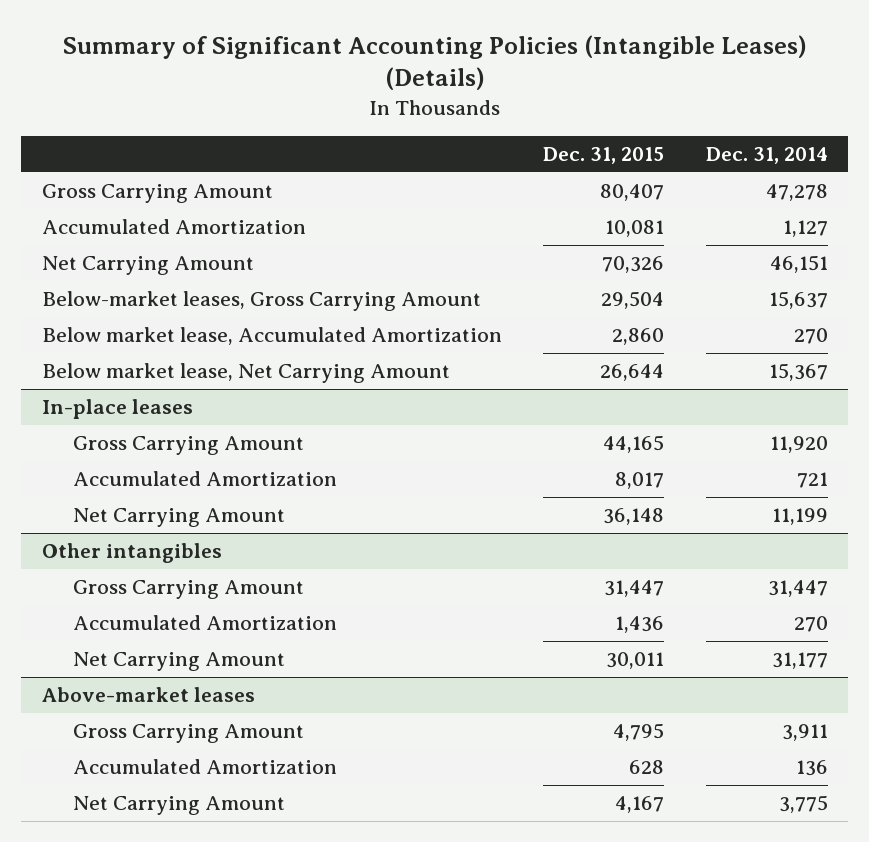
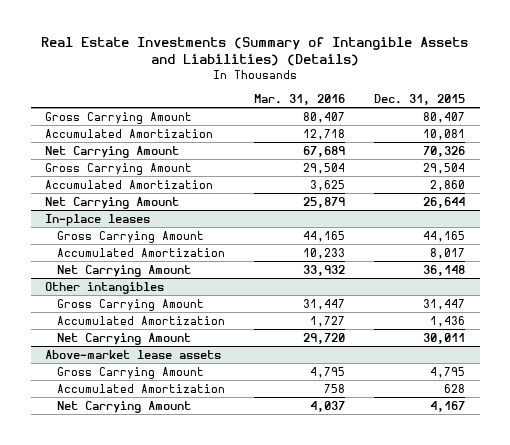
[62,34,807,91] Summary of Significant Accounting Policies (Intangible Leases) (Details) -> [41,37,469,67] Real Estate Investments (Summary of Intangible Assets and Liabilities) (Details)
[705,147,828,165] Dec. 31, 2014 -> none
none -> [254,93,346,105] Mar. 31, 2016
[41,291,481,312] Below-market leases, Gross Carrying Amount -> [45,162,193,175] Gross Carrying Amount
[41,327,502,346] Below market lease, Accumulated Amortization -> [45,179,214,189] Accumulated Amortization
[41,363,450,384] Below market lease, Net Carrying Amount -> [45,196,180,209] Net Carrying Amount
[41,687,255,703] Above-market leases -> [45,349,222,359] Above-market lease assets

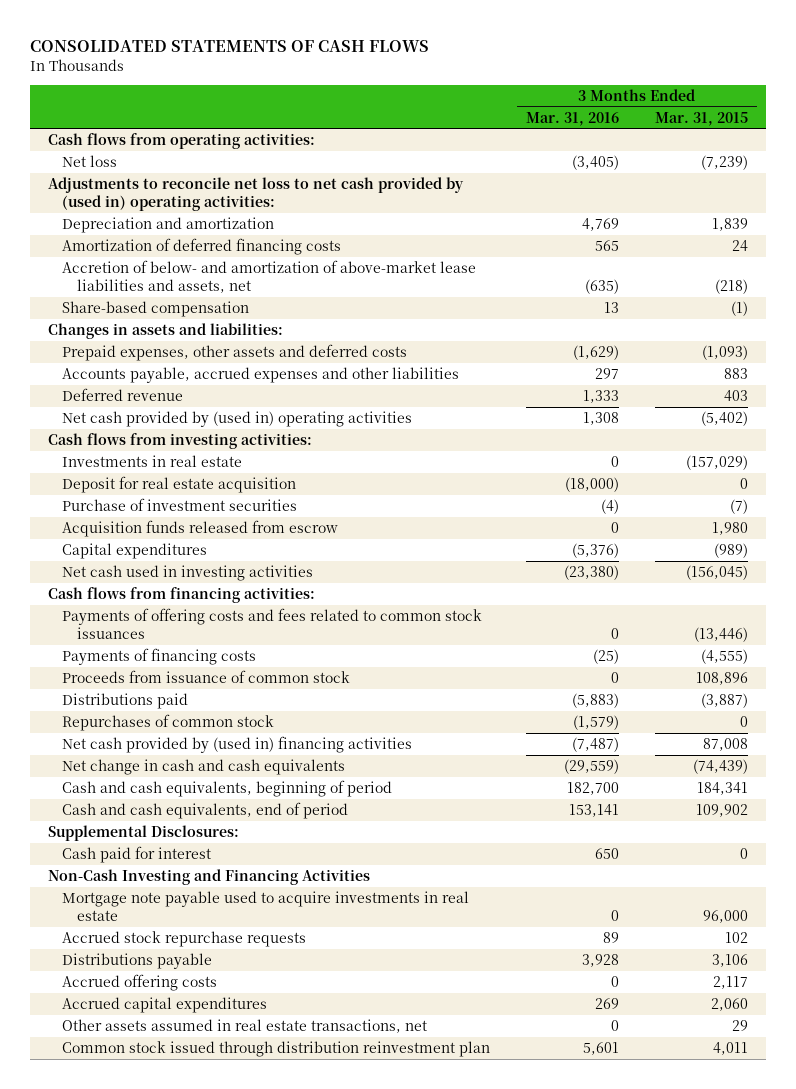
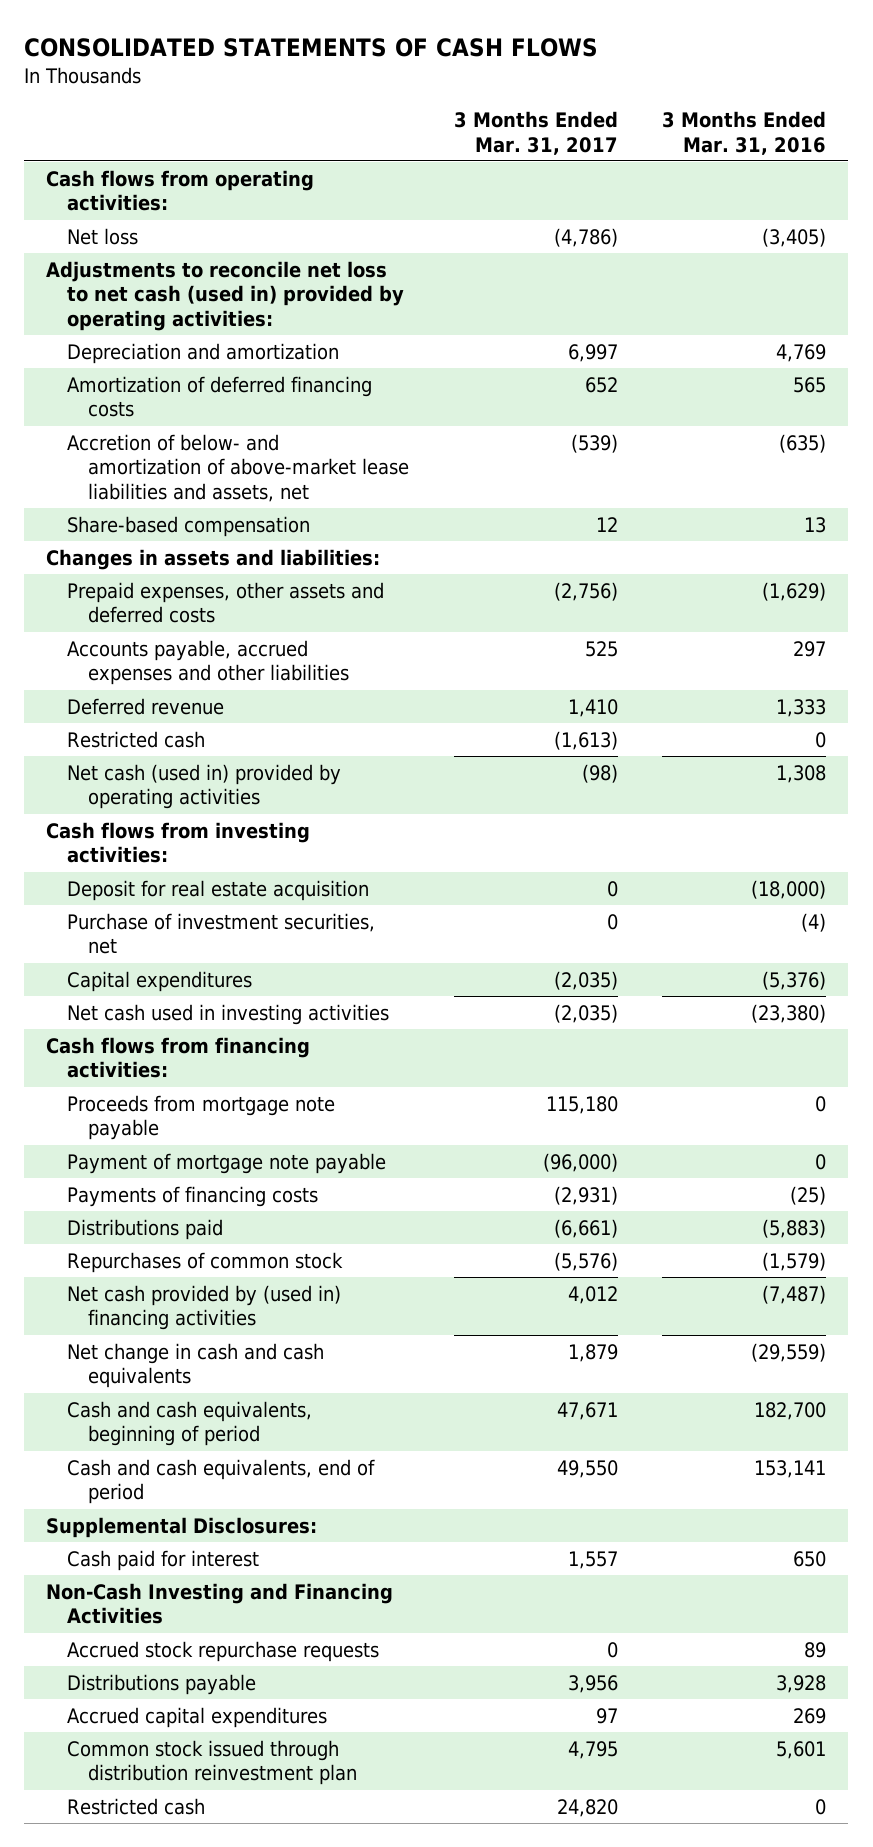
[655,111,749,126] Mar. 31, 2015 -> none
none -> [453,110,618,155] 3 Months Ended Mar. 31, 2017
[47,177,464,211] Adjustments to reconcile net loss to net cash provided by (used in) operating activities: -> [46,260,405,331] Adjustments to reconcile net loss to net cash (used in) provided by operating activities:
none -> [67,730,206,748] Restricted cash
[62,411,413,428] Net cash provided by (used in) operating activities -> [67,763,342,810] Net cash (used in) provided by operating activities
[62,455,243,468] Investments in real estate -> none
[62,520,339,538] Acquisition funds released from escrow -> none
[62,498,298,512] Purchase of investment securities -> [67,912,376,955] Purchase of investment securities, net
[62,608,483,639] Payments of offering costs and fees related to common stock issuances -> none
none -> [67,1094,336,1141] Proceeds from mortgage note payable
none -> [67,1152,387,1174] Payment of mortgage note payable
[62,670,351,684] Proceeds from issuance of common stock -> none
[62,891,470,921] Mortgage note payable used to acquire investments in real estate -> none
[62,974,218,992] Accrued offering costs -> none
[62,1019,428,1034] Other assets assumed in real estate transactions, net -> none
none -> [67,1797,206,1815] Restricted cash

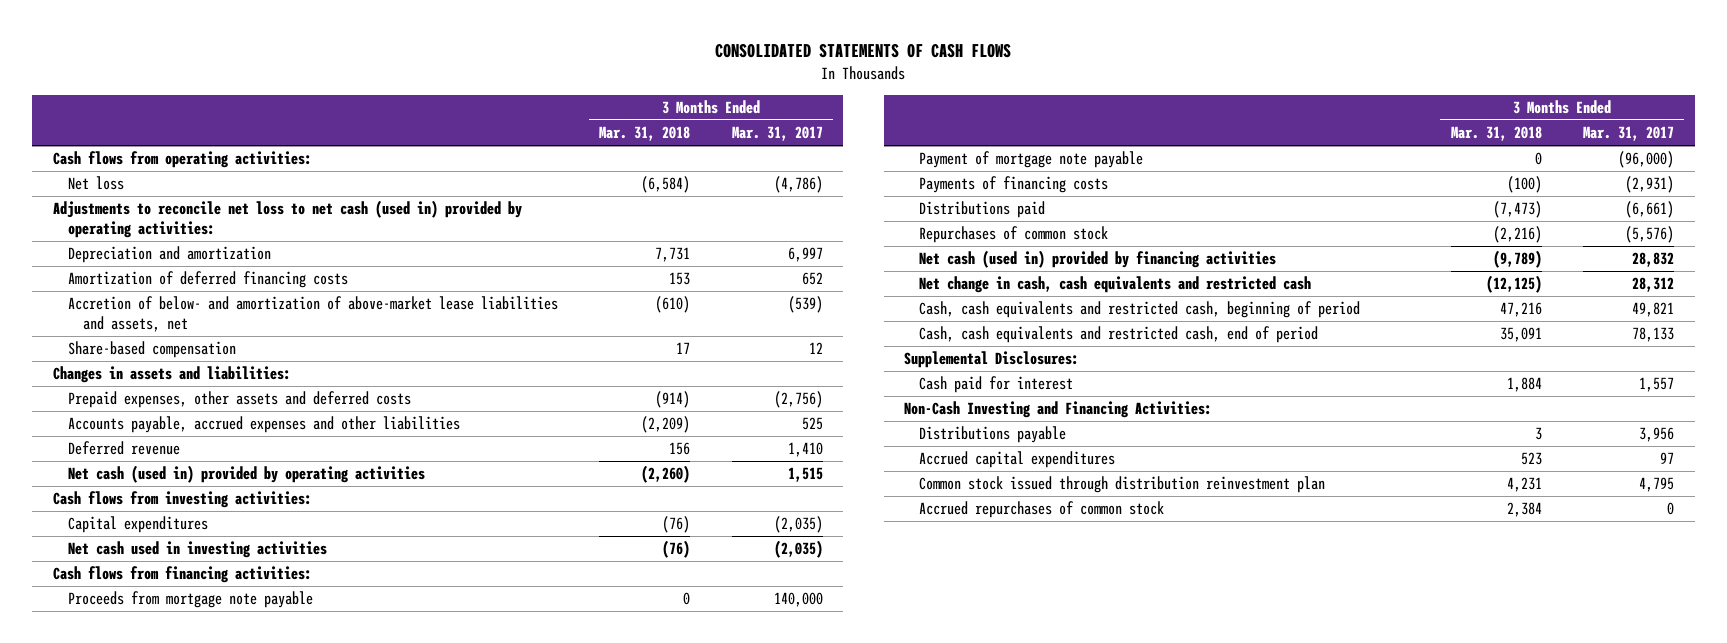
[662,110,827,155] 3 Months Ended Mar. 31, 2016 -> none
none -> [599,126,691,142] Mar. 31, 2018
[67,730,206,748] Restricted cash -> none
[581,763,618,783] (98) -> [787,467,823,483] 1,515
[67,879,370,901] Deposit for real estate acquisition -> none
[67,912,376,955] Purchase of investment securities, net -> none
[545,1095,618,1114] 115,180 -> [773,592,823,608] 140,000
[67,1284,342,1331] Net cash provided by (used in) financing activities -> [919,250,1277,269] Net cash (used in) provided by financing activities
[567,1285,618,1304] 4,012 -> [1632,252,1675,268] 28,832
[67,1342,325,1389] Net change in cash and cash equivalents -> [919,276,1312,294] Net change in cash, cash equivalents and restricted cash
[567,1343,618,1362] 1,879 -> [1632,277,1675,293] 28,312
[67,1400,313,1447] Cash and cash equivalents, beginning of period -> [919,301,1361,319] Cash, cash equivalents and restricted cash, beginning of period
[556,1401,618,1420] 47,671 -> [1632,302,1675,318] 49,821
[67,1458,376,1505] Cash and cash equivalents, end of period -> [919,326,1319,344] Cash, cash equivalents and restricted cash, end of period
[556,1459,618,1478] 49,550 -> [1632,327,1675,343] 78,133
[67,1640,380,1662] Accrued stock repurchase requests -> none
[46,1582,394,1625] Non-Cash Investing and Financing Activities -> [904,401,1213,419] Non-Cash Investing and Financing Activities:
[67,1797,206,1815] Restricted cash -> none
none -> [919,501,1165,519] Accrued repurchases of common stock

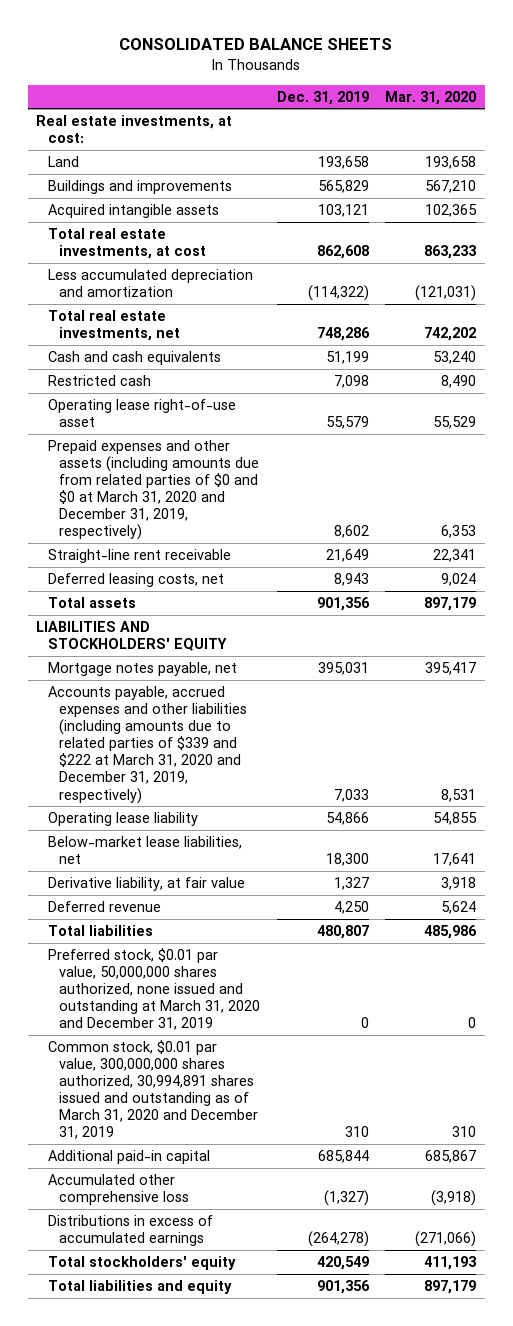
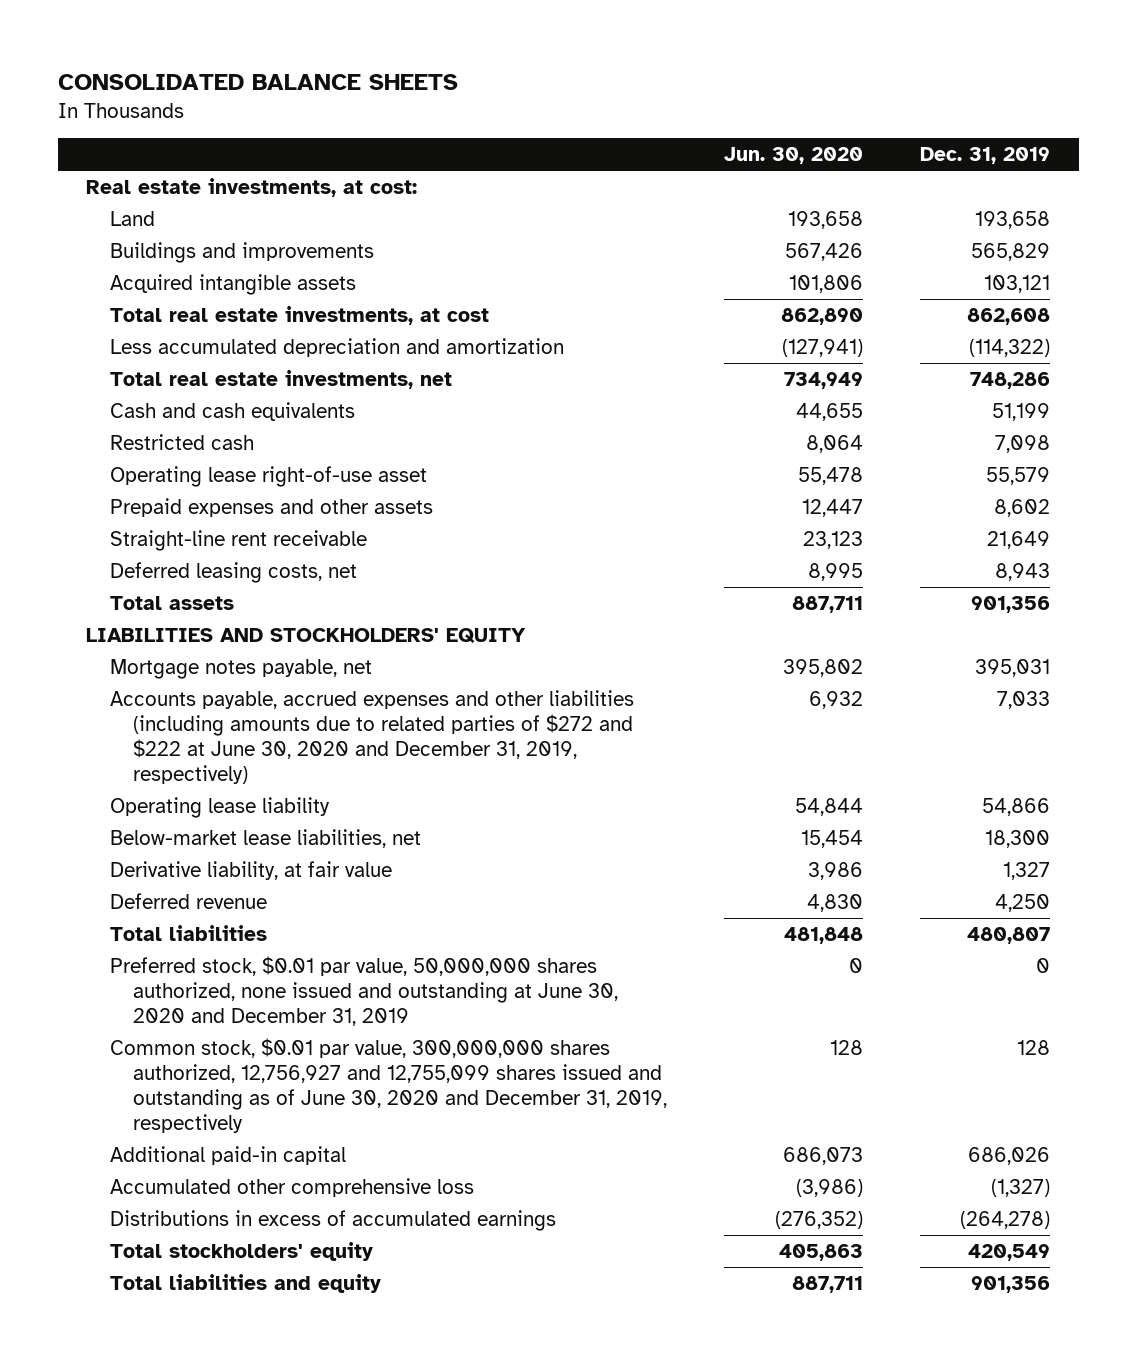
[385,90,477,105] Mar. 31, 2020 -> none
none -> [724,147,864,165] Jun. 30, 2020
[47,440,259,541] Prepaid expenses and other assets (including amounts due from related parties of $0 and $0 at March 31, 2020 and December 31, 2019, respectively) -> [109,497,433,517] Prepaid expenses and other assets
[47,686,247,804] Accounts payable, accrued expenses and other liabilities (including amounts due to related parties of $339 and $222 at March 31, 2020 and December 31, 2019, respectively) -> [109,689,634,785] Accounts payable, accrued expenses and other liabilities (including amounts due to related parties of $272 and $222 at June 30, 2020 and December 31, 2019, respectively)
[47,948,260,1031] Preferred stock, $0.01 par value, 50,000,000 shares authorized, none issued and outstanding at March 31, 2020 and December 31, 2019 -> [109,955,618,1027] Preferred stock, $0.01 par value, 50,000,000 shares authorized, none issued and outstanding at June 30, 2020 and December 31, 2019
[47,1040,258,1140] Common stock, $0.01 par value, 300,000,000 shares authorized, 30,994,891 shares issued and outstanding as of March 31, 2020 and December 31, 2019 -> [109,1037,667,1134] Common stock, $0.01 par value, 300,000,000 shares authorized, 12,756,927 and 12,755,099 shares issued and outstanding as of June 30, 2020 and December 31, 2019, respectively
[344,1126,369,1138] 310 -> [1017,1039,1051,1055] 128
[317,1150,369,1164] 685,844 -> [968,1146,1051,1165] 686,026

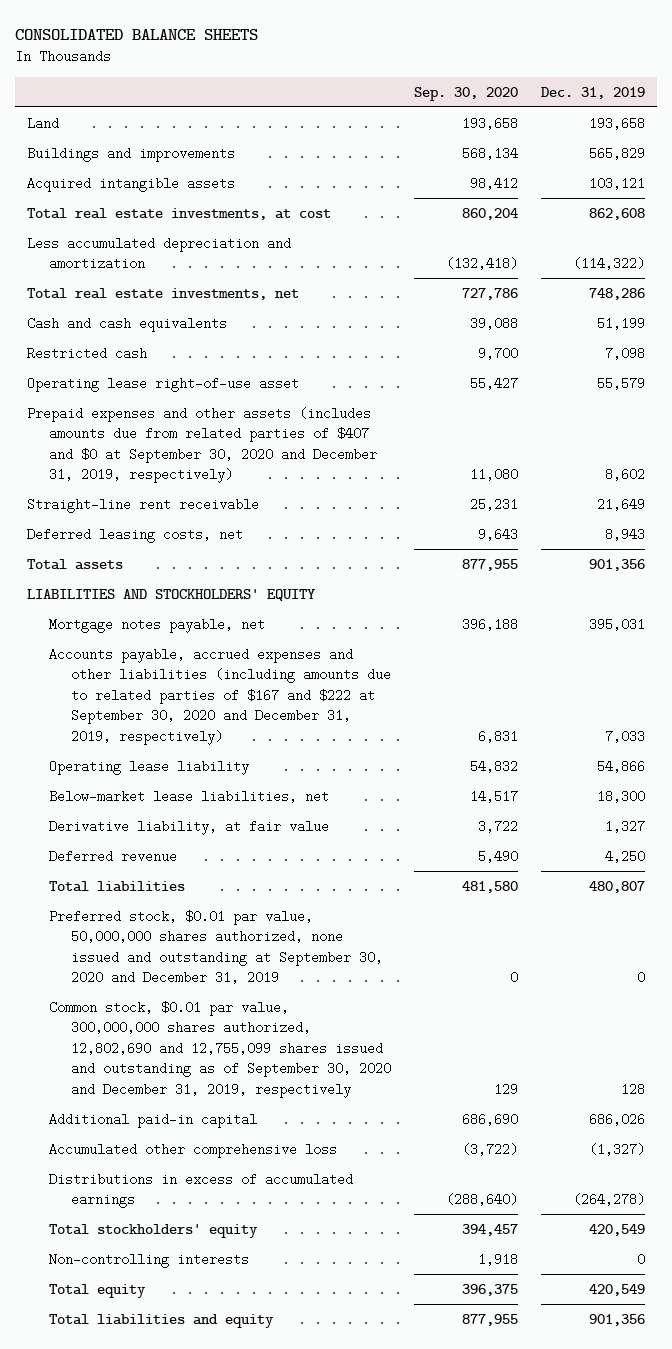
[724,147,864,165] Jun. 30, 2020 -> none
none -> [414,86,519,101] Sep. 30, 2020
[86,177,418,197] Real estate investments, at cost: -> none
[109,497,433,517] Prepaid expenses and other assets -> [26,406,377,484] Prepaid expenses and other assets (includes amounts due from related parties of $407 and $0 at September 30, 2020 and December 31, 2019, respectively)
[109,689,634,785] Accounts payable, accrued expenses and other liabilities (including amounts due to related parties of $272 and $222 at June 30, 2020 and December 31, 2019, respectively) -> [48,647,391,745] Accounts payable, accrued expenses and other liabilities (including amounts due to related parties of $167 and $222 at September 30, 2020 and December 31, 2019, respectively)
[109,955,618,1027] Preferred stock, $0.01 par value, 50,000,000 shares authorized, none issued and outstanding at June 30, 2020 and December 31, 2019 -> [48,909,383,985] Preferred stock, $0.01 par value, 50,000,000 shares authorized, none issued and outstanding at September 30, 2020 and December 31, 2019
[109,1037,667,1134] Common stock, $0.01 par value, 300,000,000 shares authorized, 12,756,927 and 12,755,099 shares issued and outstanding as of June 30, 2020 and December 31, 2019, respectively -> [48,1000,391,1098] Common stock, $0.01 par value, 300,000,000 shares authorized, 12,802,690 and 12,755,099 shares issued and outstanding as of September 30, 2020 and December 31, 2019, respectively
none -> [48,1252,249,1268] Non-controlling interests
none -> [48,1283,146,1298] Total equity

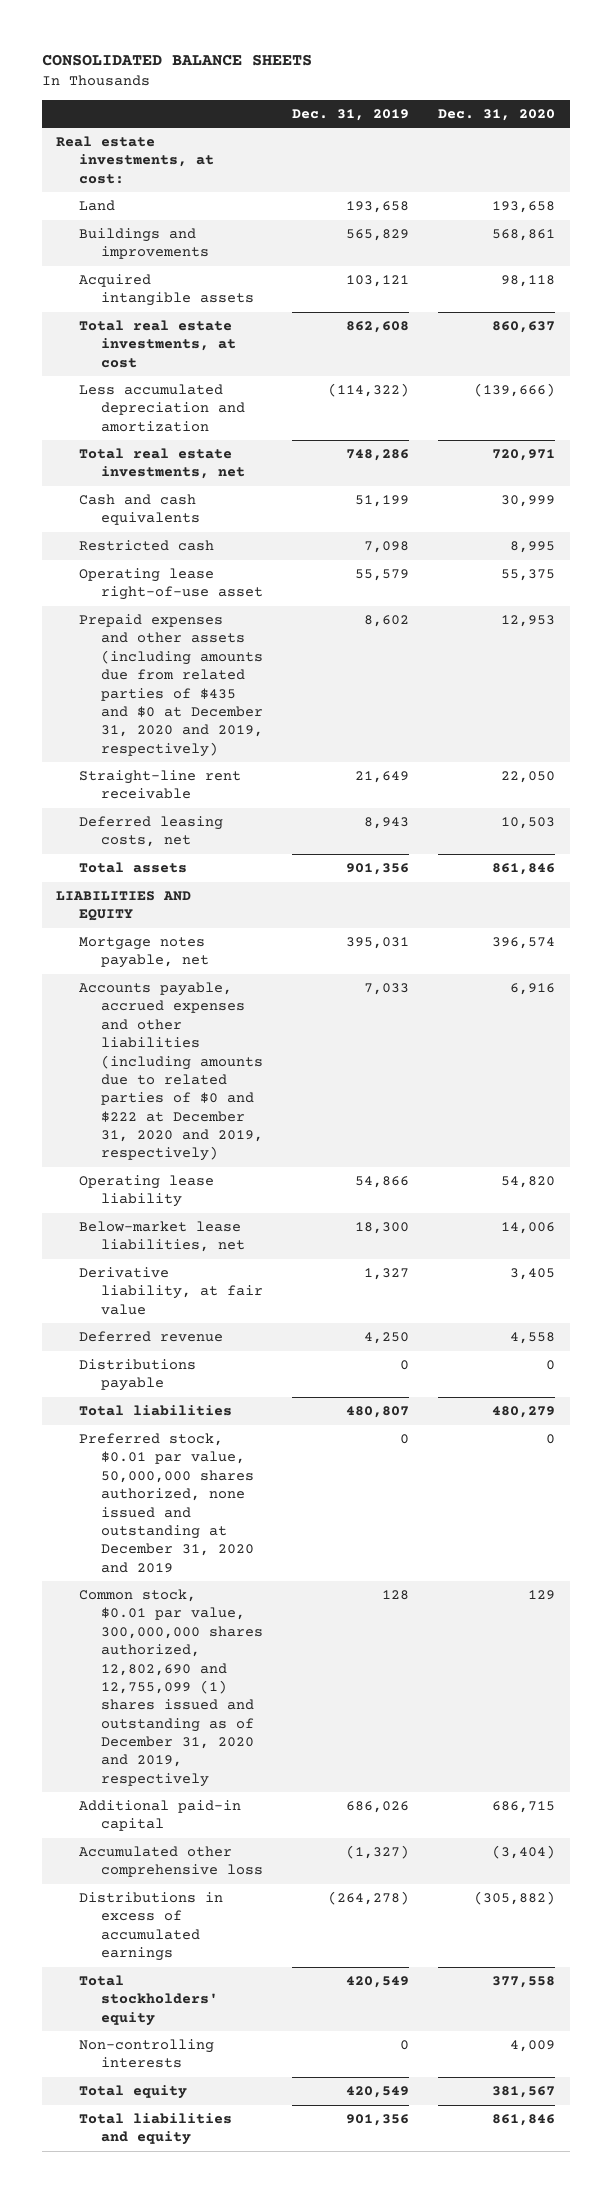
[414,86,519,101] Sep. 30, 2020 -> none
none -> [438,108,556,121] Dec. 31, 2020
none -> [56,136,214,184] Real estate investments, at cost:
[26,406,377,484] Prepaid expenses and other assets (includes amounts due from related parties of $407 and $0 at September 30, 2020 and December 31, 2019, respectively) -> [78,614,264,757] Prepaid expenses and other assets (including amounts due from related parties of $435 and $0 at December 31, 2020 and 2019, respectively)
[26,588,316,601] LIABILITIES AND STOCKHOLDERS' EQUITY -> [56,891,192,922] LIABILITIES AND EQUITY
[48,647,391,745] Accounts payable, accrued expenses and other liabilities (including amounts due to related parties of $167 and $222 at September 30, 2020 and December 31, 2019, respectively) -> [78,982,264,1162] Accounts payable, accrued expenses and other liabilities (including amounts due to related parties of $0 and $222 at December 31, 2020 and 2019, respectively)
none -> [78,1359,196,1392] Distributions payable
[48,909,383,985] Preferred stock, $0.01 par value, 50,000,000 shares authorized, none issued and outstanding at September 30, 2020 and December 31, 2019 -> [78,1433,255,1573] Preferred stock, $0.01 par value, 50,000,000 shares authorized, none issued and outstanding at December 31, 2020 and 2019
[48,1000,391,1098] Common stock, $0.01 par value, 300,000,000 shares authorized, 12,802,690 and 12,755,099 shares issued and outstanding as of September 30, 2020 and December 31, 2019, respectively -> [78,1589,264,1787] Common stock, $0.01 par value, 300,000,000 shares authorized, 12,802,690 and 12,755,099 (1) shares issued and outstanding as of December 31, 2020 and 2019, respectively

